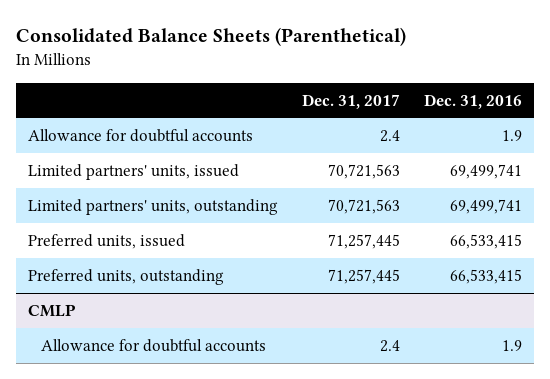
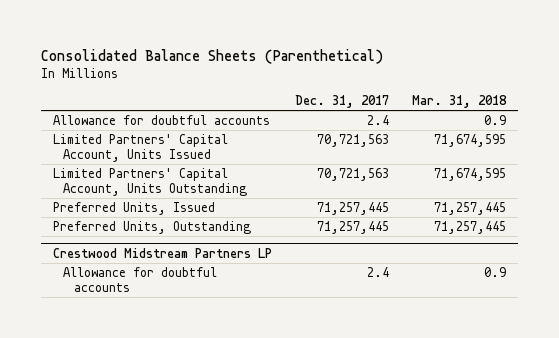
[423,93,522,109] Dec. 31, 2016 -> none
none -> [412,95,508,109] Mar. 31, 2018
[27,163,239,180] Limited partners' units, issued -> [52,133,228,163] Limited Partners' Capital Account, Units Issued
[27,198,278,215] Limited partners' units, outstanding -> [52,167,248,197] Limited Partners' Capital Account, Units Outstanding
[27,233,185,249] Preferred units, issued -> [52,201,215,215] Preferred Units, Issued
[27,268,224,285] Preferred units, outstanding -> [52,220,251,234] Preferred Units, Outstanding
[27,303,76,317] CMLP -> [52,247,272,258] Crestwood Midstream Partners LP

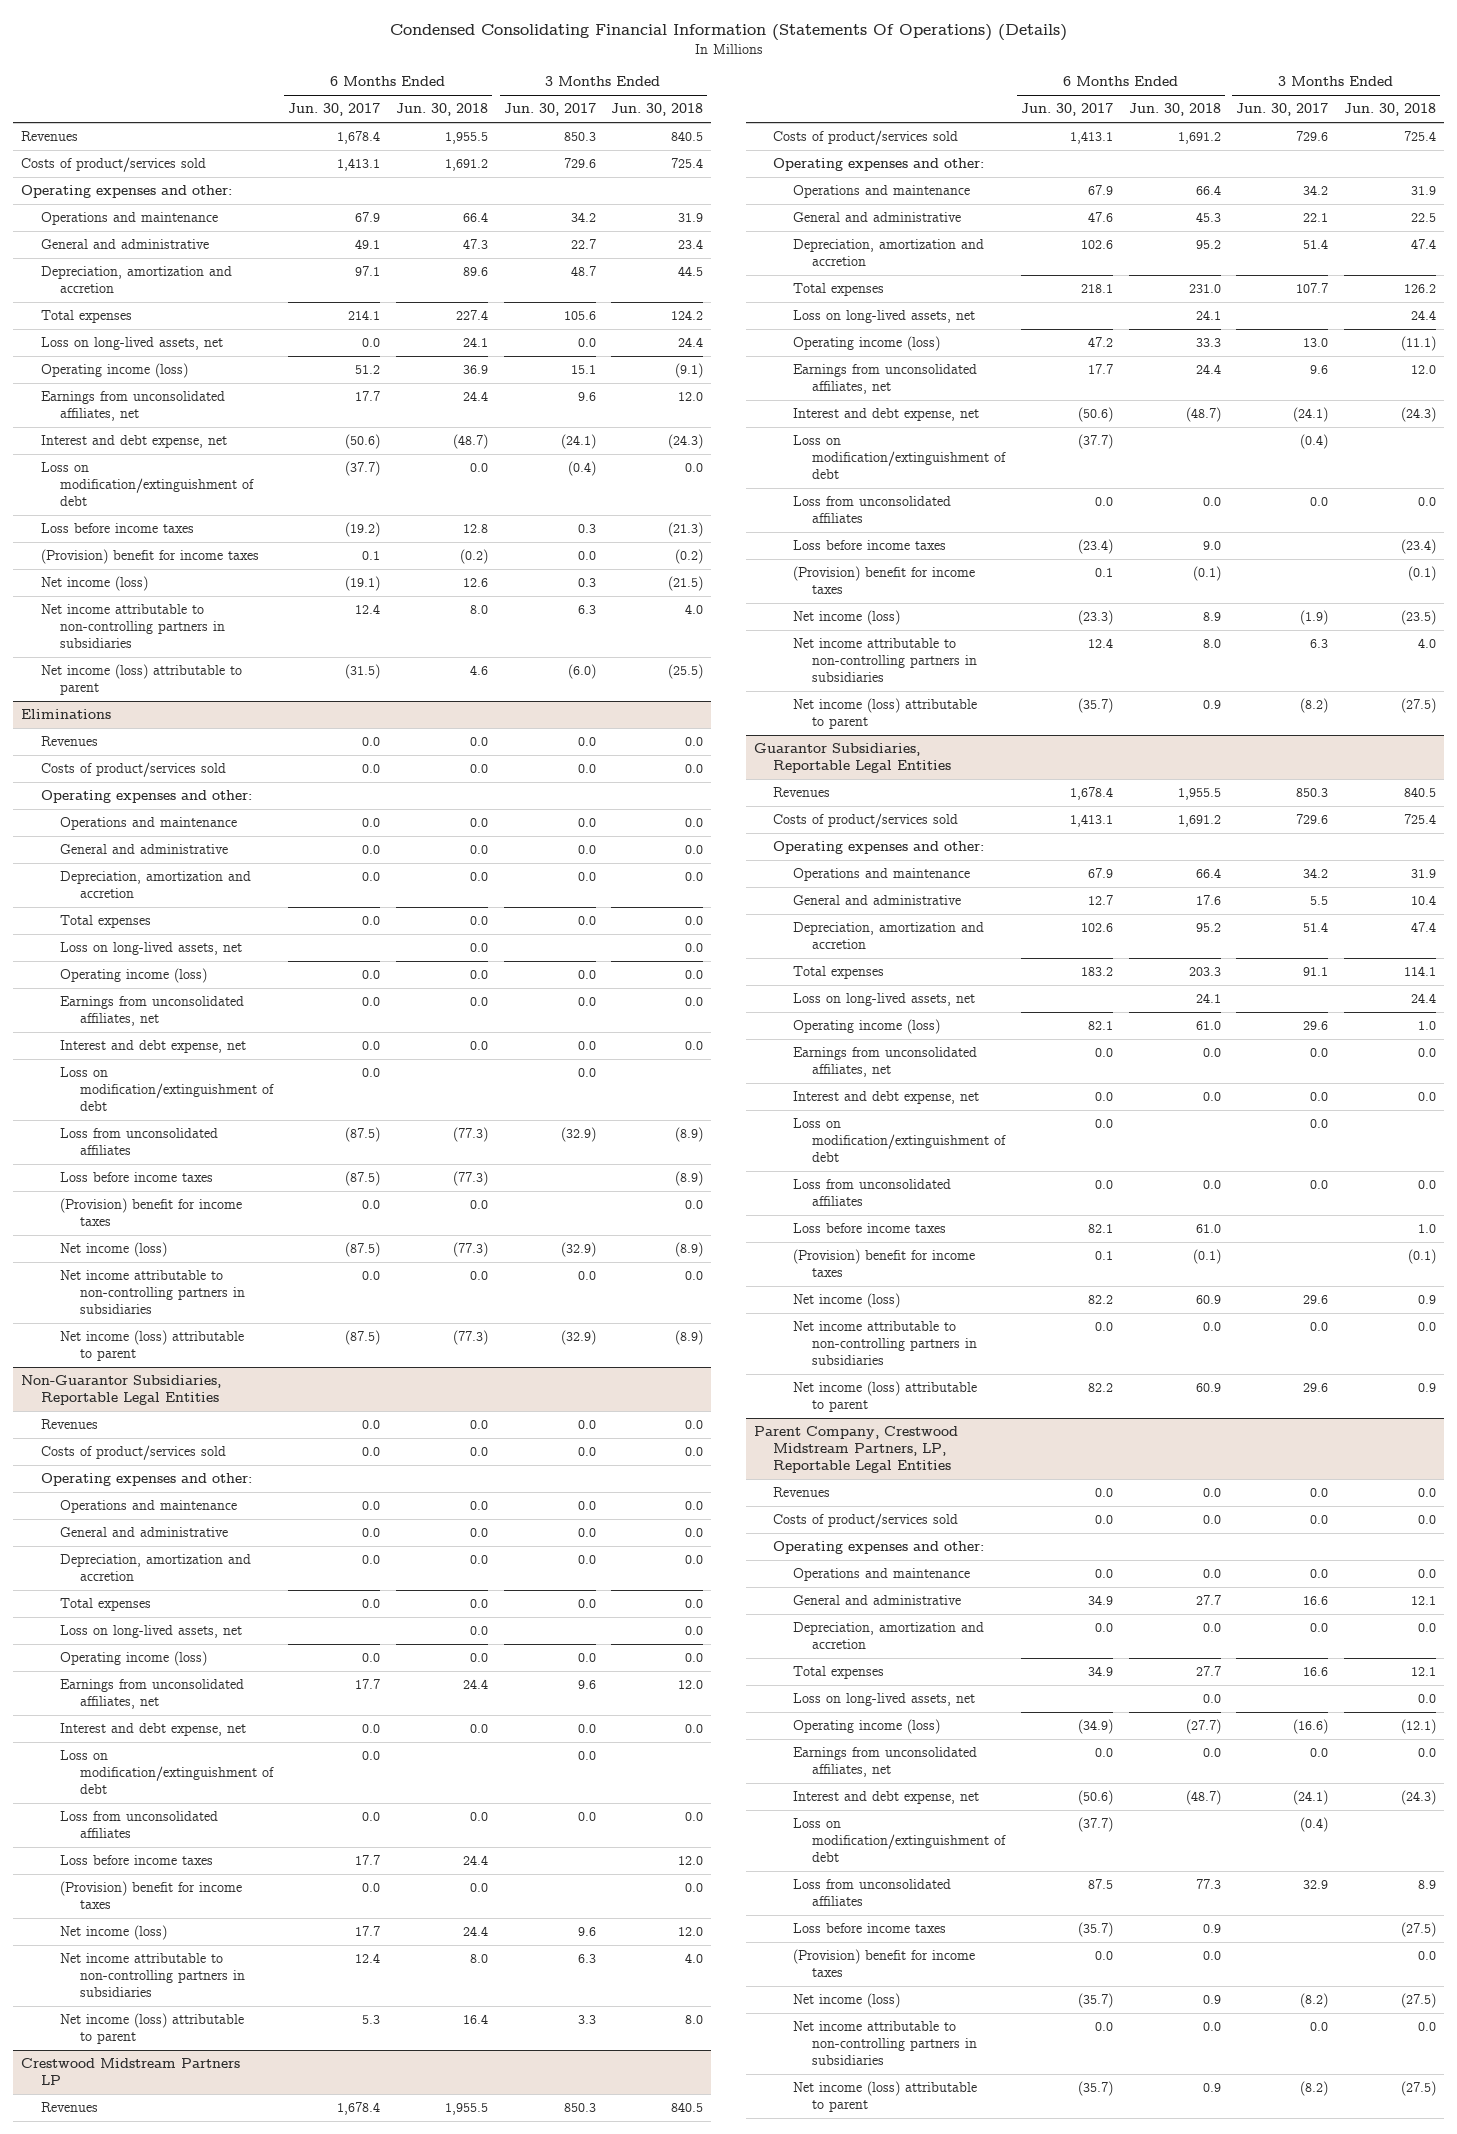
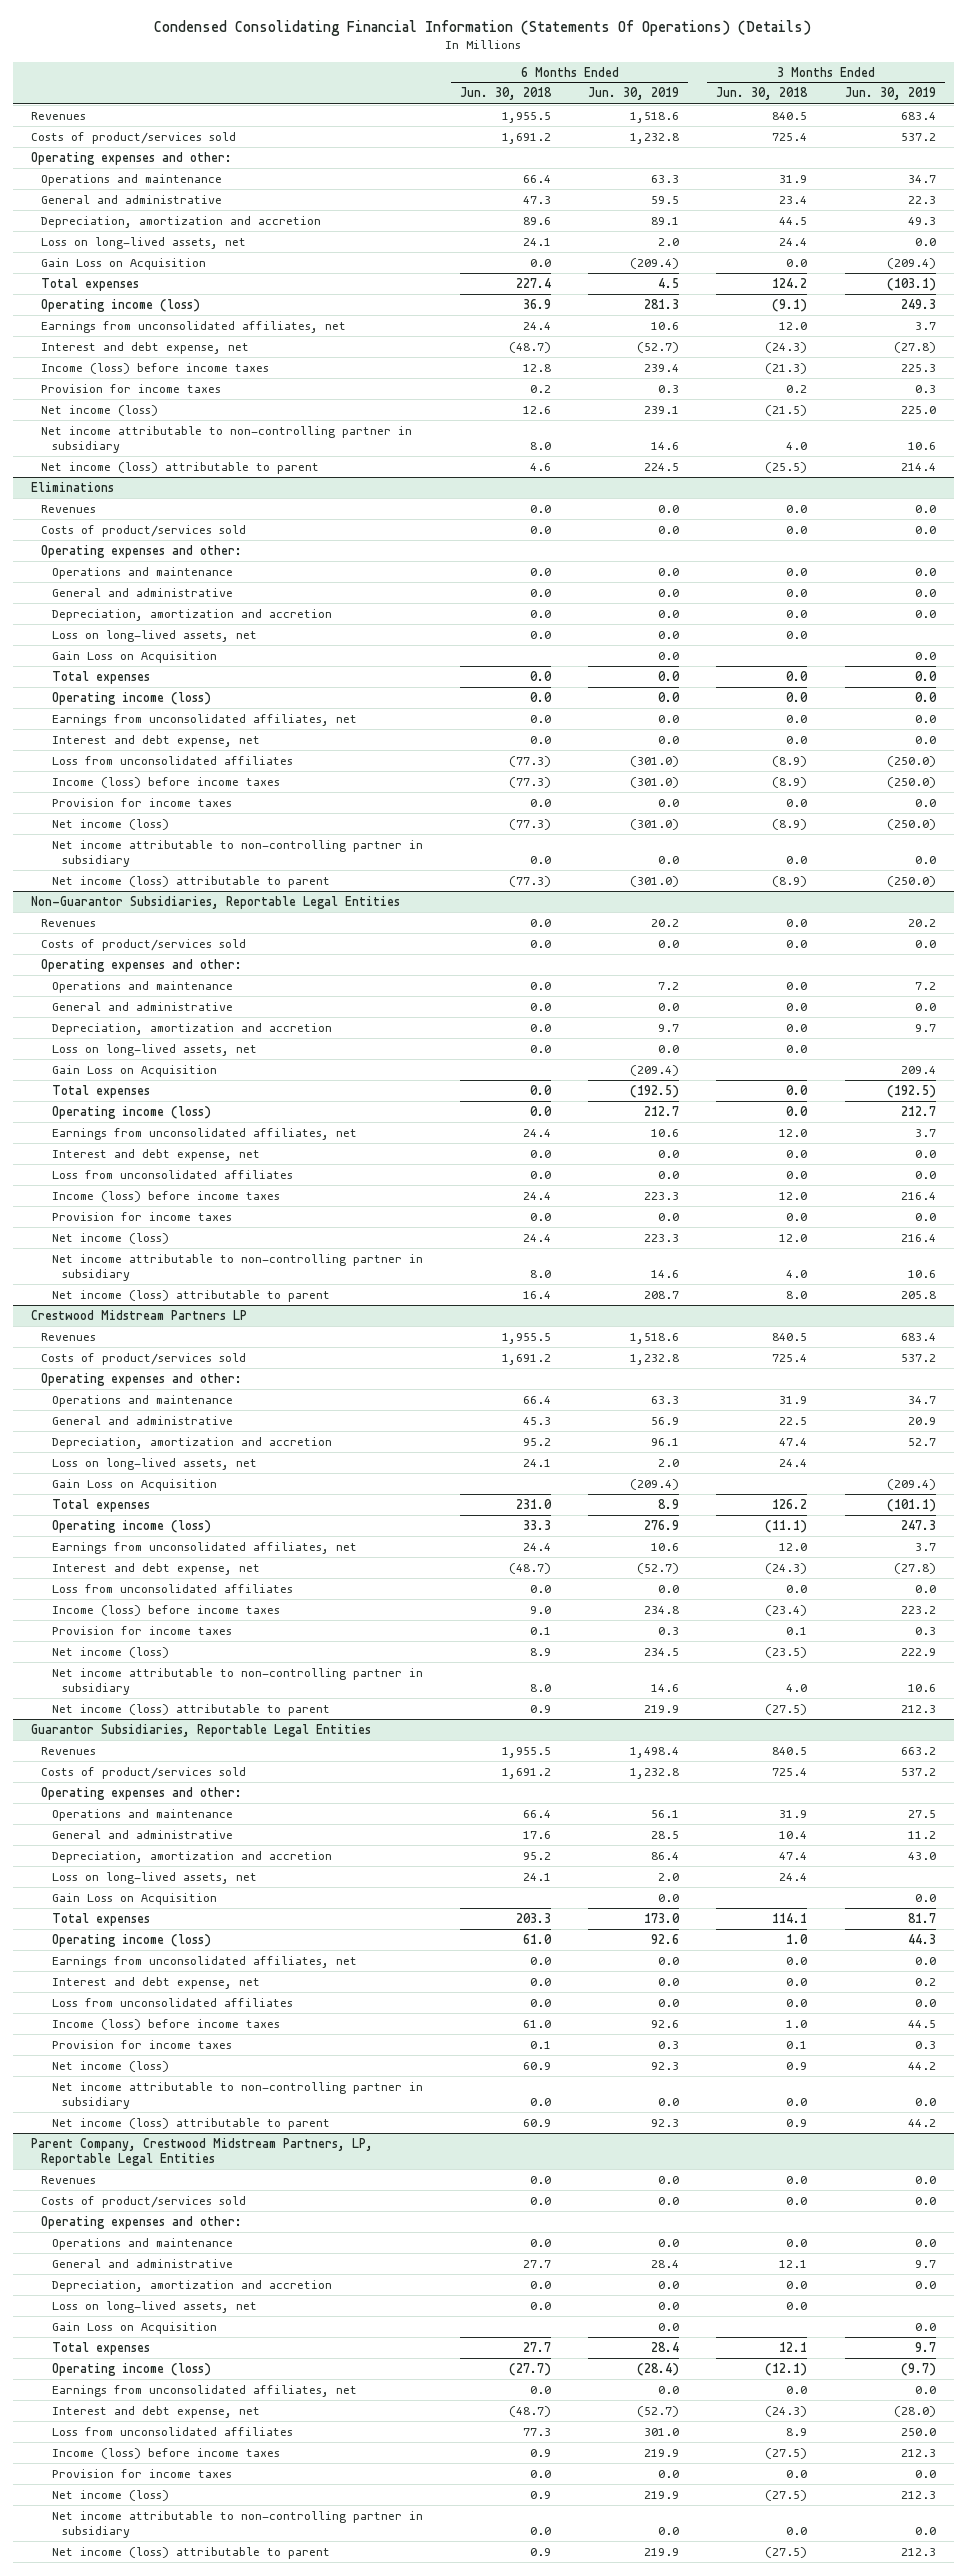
[288,103,381,117] Jun. 30, 2017 -> none
[503,103,596,117] Jun. 30, 2017 -> none
none -> [588,87,680,101] Jun. 30, 2019
none -> [844,87,936,101] Jun. 30, 2019
none -> [41,257,207,270] Gain Loss on Acquisition
[40,310,132,324] Total expenses -> [41,277,140,291] Total expenses
[40,462,255,507] Loss on modification/extinguishment of debt -> none
[40,523,194,534] Loss before income taxes -> [41,362,270,374] Income (loss) before income taxes
[40,549,259,565] (Provision) benefit for income taxes -> [41,383,222,393] Provision for income taxes
[459,549,488,565] (0.2) -> [529,384,551,393] 0.2
[675,549,704,565] (0.2) -> [786,384,808,393] 0.2
[40,604,226,649] Net income attributable to non-controlling partners in subsidiaries -> [41,425,413,453] Net income attributable to non-controlling partner in subsidiary
none -> [51,650,217,663] Gain Loss on Acquisition
[60,915,152,929] Total expenses -> [51,670,150,684] Total expenses
[60,1067,274,1112] Loss on modification/extinguishment of debt -> none
[60,1172,214,1183] Loss before income taxes -> [51,776,280,788] Income (loss) before income taxes
[60,1198,243,1227] (Provision) benefit for income taxes -> [51,797,232,807] Provision for income taxes
[60,1270,245,1315] Net income attributable to non-controlling partners in subsidiaries -> [51,839,423,867] Net income attributable to non-controlling partner in subsidiary
none -> [51,1064,217,1077] Gain Loss on Acquisition
[60,1598,152,1612] Total expenses -> [51,1084,150,1098] Total expenses
[60,1750,274,1795] Loss on modification/extinguishment of debt -> none
[60,1855,214,1866] Loss before income taxes -> [51,1190,280,1202] Income (loss) before income taxes
[60,1881,243,1910] (Provision) benefit for income taxes -> [51,1211,232,1221] Provision for income taxes
[60,1953,245,1998] Net income attributable to non-controlling partners in subsidiaries -> [51,1253,423,1281] Net income attributable to non-controlling partner in subsidiary
none -> [51,1478,217,1491] Gain Loss on Acquisition
[792,283,884,297] Total expenses -> [51,1498,150,1512] Total expenses
[792,435,1007,480] Loss on modification/extinguishment of debt -> none
[792,540,946,551] Loss before income taxes -> [51,1604,280,1616] Income (loss) before income taxes
[792,566,975,595] (Provision) benefit for income taxes -> [51,1625,232,1635] Provision for income taxes
[1192,566,1221,582] (0.1) -> [529,1626,551,1635] 0.1
[1407,566,1436,582] (0.1) -> [786,1626,808,1635] 0.1
[792,638,978,683] Net income attributable to non-controlling partners in subsidiaries -> [51,1667,423,1695] Net income attributable to non-controlling partner in subsidiary
none -> [51,1892,217,1905] Gain Loss on Acquisition
[792,966,884,980] Total expenses -> [51,1912,150,1926] Total expenses
[792,1118,1007,1163] Loss on modification/extinguishment of debt -> none
[792,1223,946,1234] Loss before income taxes -> [51,2018,280,2030] Income (loss) before income taxes
[792,1249,975,1278] (Provision) benefit for income taxes -> [51,2039,232,2049] Provision for income taxes
[1192,1249,1221,1265] (0.1) -> [529,2040,551,2049] 0.1
[1407,1249,1436,1265] (0.1) -> [786,2040,808,2049] 0.1
[792,1321,978,1366] Net income attributable to non-controlling partners in subsidiaries -> [51,2081,423,2109] Net income attributable to non-controlling partner in subsidiary
none -> [51,2321,217,2334] Gain Loss on Acquisition
[792,1666,884,1680] Total expenses -> [51,2341,150,2355] Total expenses
[792,1818,1007,1863] Loss on modification/extinguishment of debt -> none
[792,1923,946,1934] Loss before income taxes -> [51,2447,280,2459] Income (loss) before income taxes
[792,1949,975,1978] (Provision) benefit for income taxes -> [51,2468,232,2478] Provision for income taxes
[792,2021,978,2066] Net income attributable to non-controlling partners in subsidiaries -> [51,2510,423,2538] Net income attributable to non-controlling partner in subsidiary

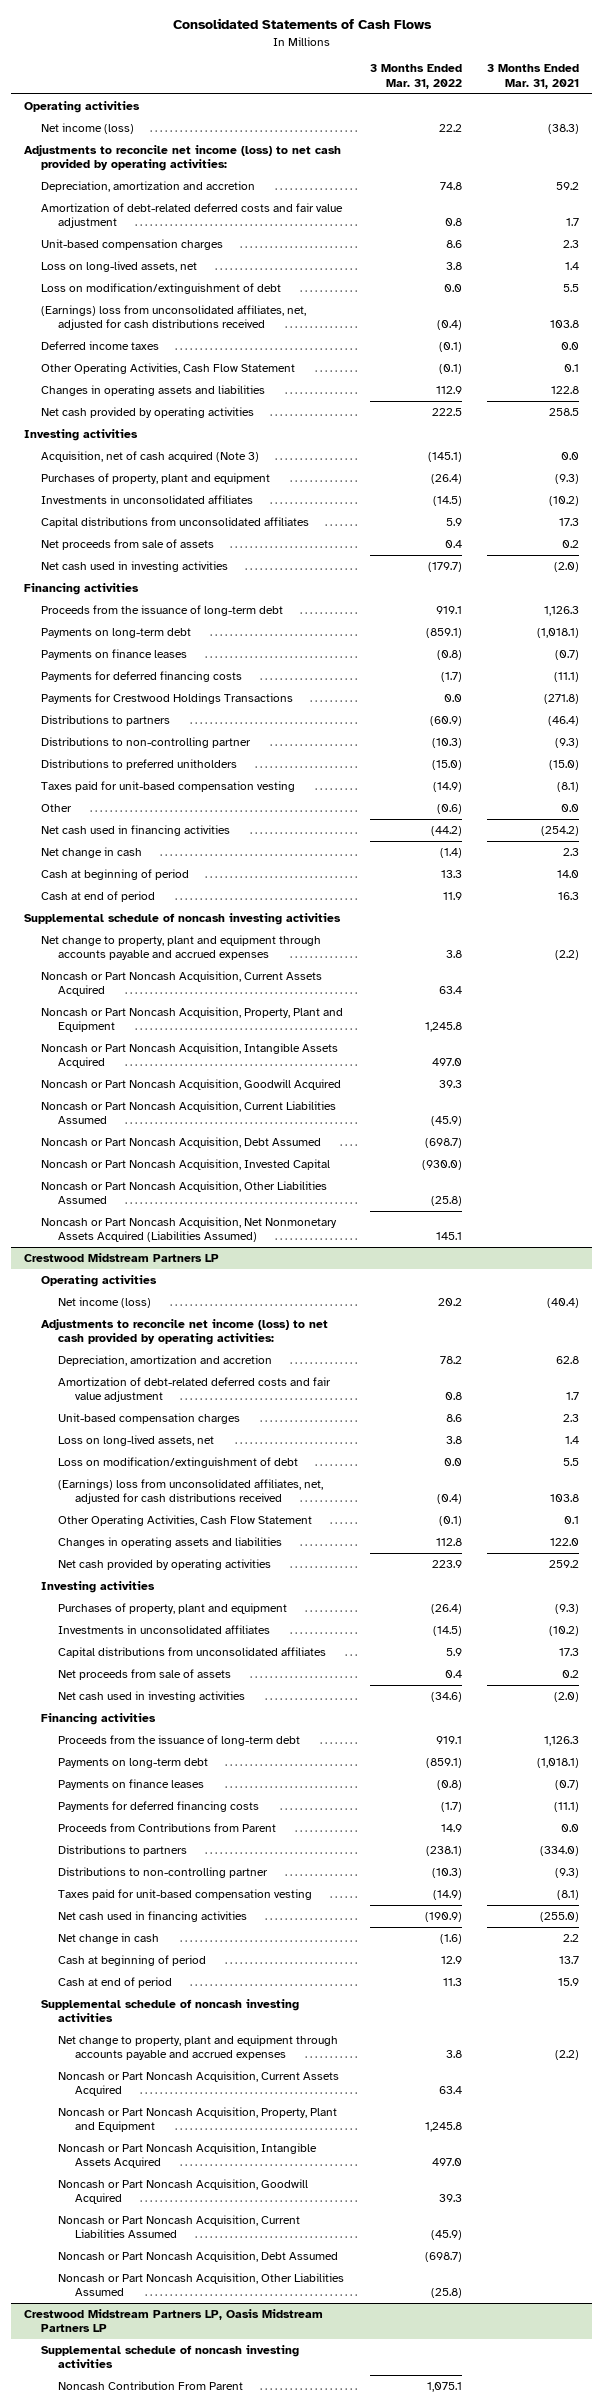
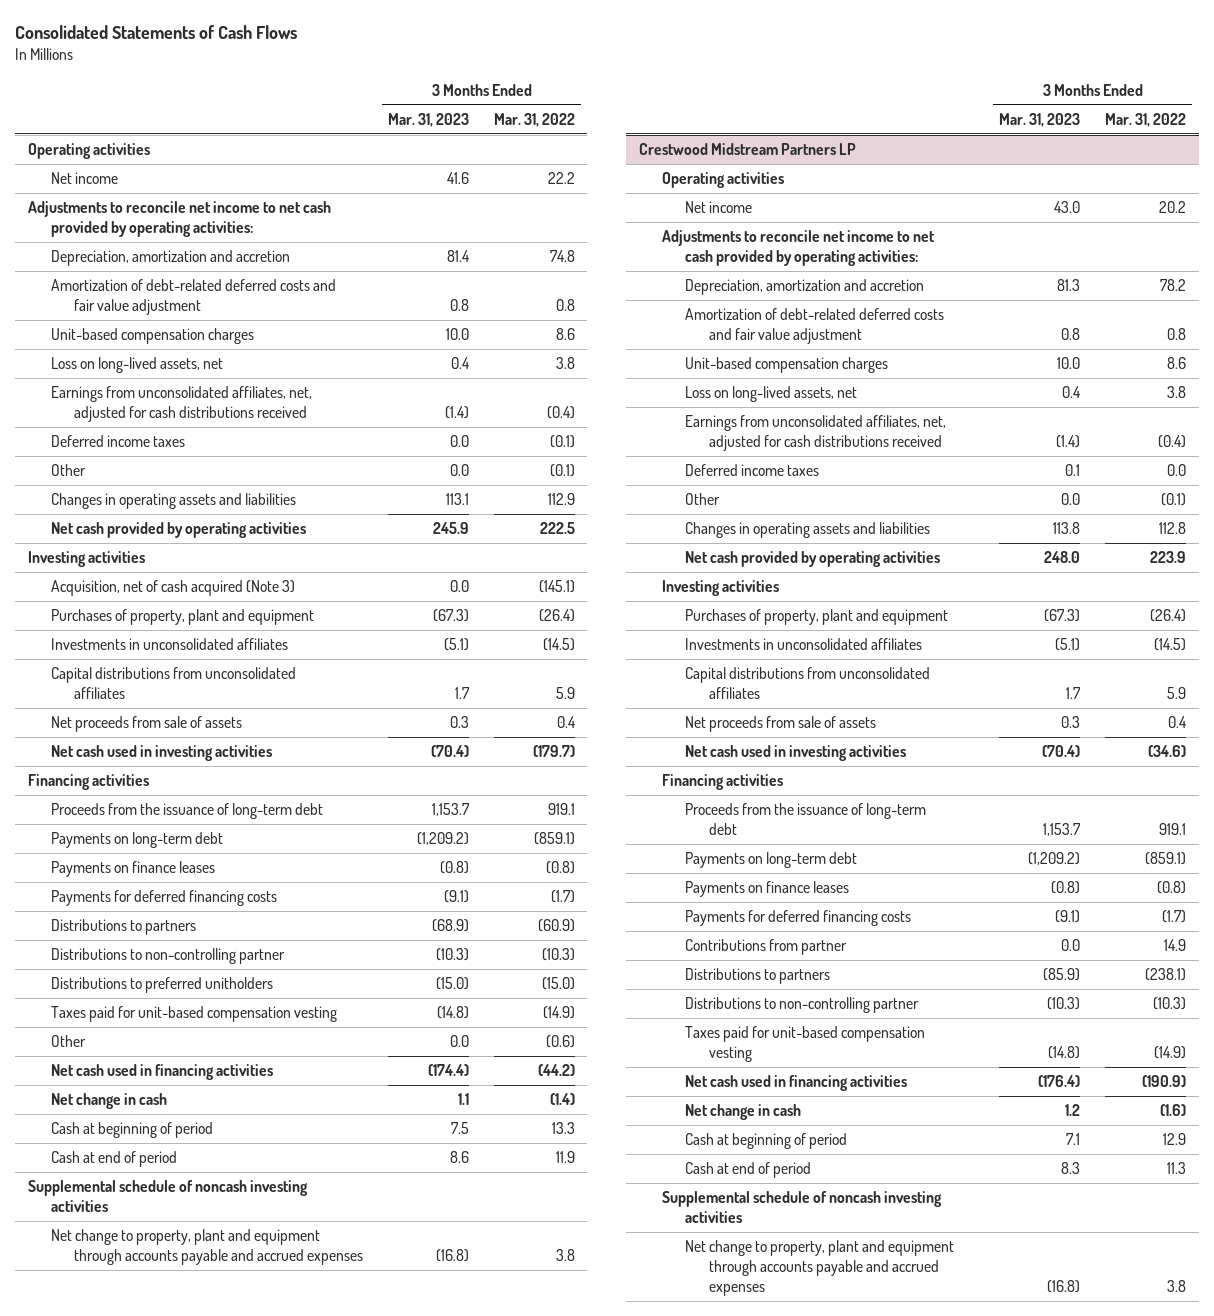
[487,64,580,89] 3 Months Ended Mar. 31, 2021 -> none
none -> [388,113,470,128] Mar. 31, 2023
[40,122,134,134] Net income (loss) -> [50,172,118,185] Net income
[23,144,341,172] Adjustments to reconcile net income (loss) to net cash provided by operating activities: -> [27,201,331,238] Adjustments to reconcile net income to net cash provided by operating activities:
[40,282,281,294] Loss on modification/extinguishment of debt -> none
[40,304,306,331] (Earnings) loss from unconsolidated affiliates, net, adjusted for cash distributions received -> [50,386,312,423] Earnings from unconsolidated affiliates, net, adjusted for cash distributions received
[40,362,295,374] Other Operating Activities, Cash Flow Statement -> [50,464,86,477] Other
[40,692,293,704] Payments for Crestwood Holdings Transactions -> none
[40,970,322,997] Noncash or Part Noncash Acquisition, Current Assets Acquired -> none
[40,1006,343,1033] Noncash or Part Noncash Acquisition, Property, Plant and Equipment -> none
[40,1042,338,1069] Noncash or Part Noncash Acquisition, Intangible Assets Acquired -> none
[40,1078,341,1090] Noncash or Part Noncash Acquisition, Goodwill Acquired -> none
[40,1100,336,1125] Noncash or Part Noncash Acquisition, Current Liabilities Assumed -> none
[40,1136,321,1148] Noncash or Part Noncash Acquisition, Debt Assumed -> none
[40,1158,330,1170] Noncash or Part Noncash Acquisition, Invested Capital -> none
[40,1180,327,1205] Noncash or Part Noncash Acquisition, Other Liabilities Assumed -> none
[40,1216,337,1243] Noncash or Part Noncash Acquisition, Net Nonmonetary Assets Acquired (Liabilities Assumed) -> none
[58,1296,152,1308] Net income (loss) -> [685,201,753,214] Net income
[40,1318,328,1346] Adjustments to reconcile net income (loss) to net cash provided by operating activities: -> [662,230,936,267] Adjustments to reconcile net income to net cash provided by operating activities:
[58,1456,299,1468] Loss on modification/extinguishment of debt -> none
[58,1478,324,1505] (Earnings) loss from unconsolidated affiliates, net, adjusted for cash distributions received -> [685,415,947,452] Earnings from unconsolidated affiliates, net, adjusted for cash distributions received
none -> [685,464,820,477] Deferred income taxes
[58,1514,313,1526] Other Operating Activities, Cash Flow Statement -> [685,493,721,506] Other
[58,1822,277,1832] Proceeds from Contributions from Parent -> [685,939,848,956] Contributions from partner
[58,2070,340,2097] Noncash or Part Noncash Acquisition, Current Assets Acquired -> none
[58,2106,338,2133] Noncash or Part Noncash Acquisition, Property, Plant and Equipment -> none
[58,2142,318,2169] Noncash or Part Noncash Acquisition, Intangible Assets Acquired -> none
[58,2178,309,2205] Noncash or Part Noncash Acquisition, Goodwill Acquired -> none
[58,2214,301,2239] Noncash or Part Noncash Acquisition, Current Liabilities Assumed -> none
[58,2250,339,2262] Noncash or Part Noncash Acquisition, Debt Assumed -> none
[58,2272,345,2297] Noncash or Part Noncash Acquisition, Other Liabilities Assumed -> none
[23,2308,323,2333] Crestwood Midstream Partners LP, Oasis Midstream Partners LP -> none
[40,2344,299,2369] Supplemental schedule of noncash investing activities -> none
[58,2380,244,2390] Noncash Contribution From Parent -> none

